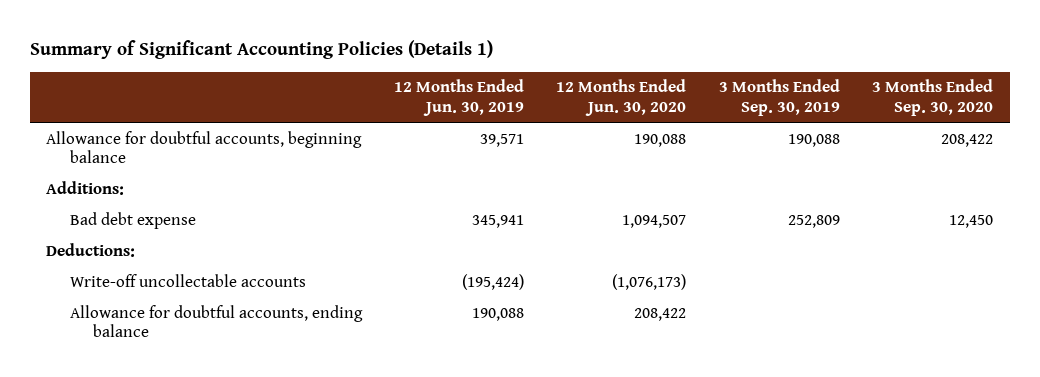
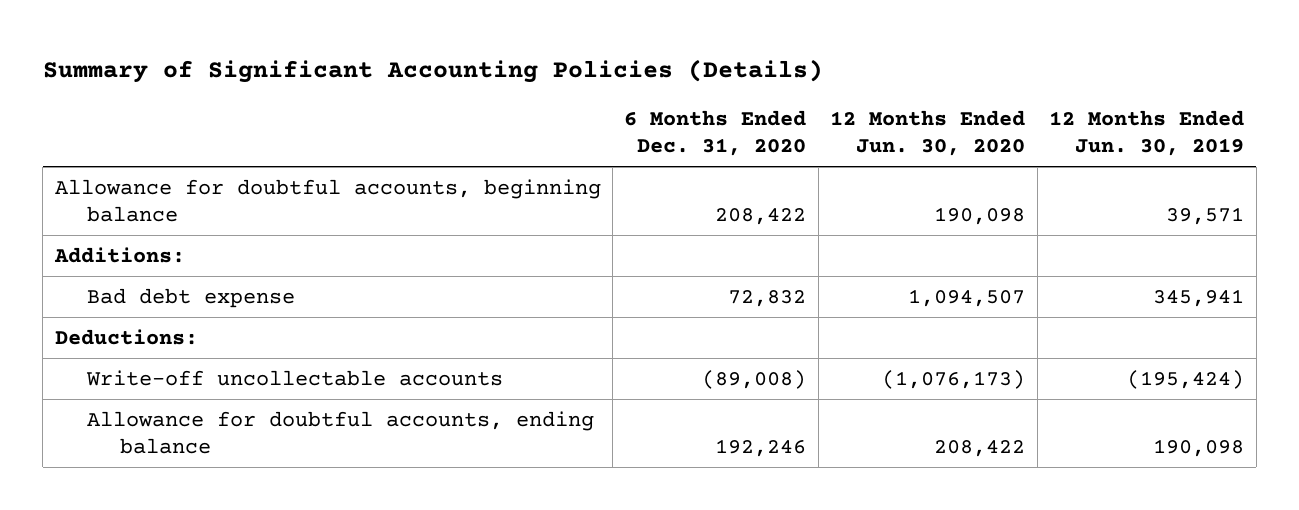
[30,40,494,60] Summary of Significant Accounting Policies (Details 1) -> [42,58,823,83] Summary of Significant Accounting Policies (Details)
[718,79,840,116] 3 Months Ended Sep. 30, 2019 -> none
[872,79,994,116] 3 Months Ended Sep. 30, 2020 -> none
none -> [624,110,807,157] 6 Months Ended Dec. 31, 2020
[634,133,687,147] 190,088 -> [934,206,1026,225] 190,098
[471,307,524,321] 190,088 -> [1153,438,1245,457] 190,098

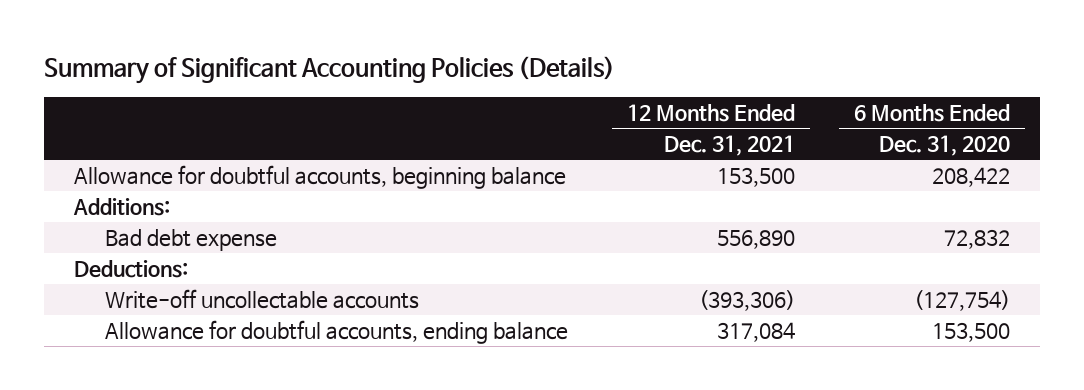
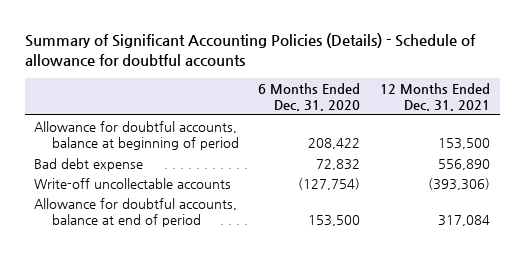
[44,56,616,85] Summary of Significant Accounting Policies (Details) -> [24,32,476,67] Summary of Significant Accounting Policies (Details) - Schedule of allowance for doubtful accounts
[72,198,170,217] Additions: -> none
[73,165,566,190] Allowance for doubtful accounts, beginning balance -> [34,120,239,150] Allowance for doubtful accounts, balance at beginning of period
[73,260,188,279] Deductions: -> none
[105,320,569,345] Allowance for doubtful accounts, ending balance -> [34,197,238,227] Allowance for doubtful accounts, balance at end of period

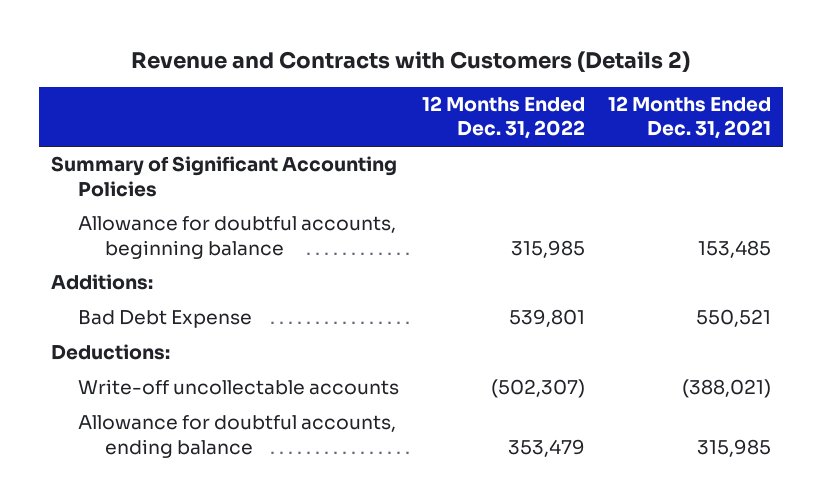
[24,32,476,67] Summary of Significant Accounting Policies (Details) - Schedule of allowance for doubtful accounts -> [130,51,690,73] Revenue and Contracts with Customers (Details 2)
[258,82,361,112] 6 Months Ended Dec. 31, 2020 -> none
none -> [421,96,585,140] 12 Months Ended Dec. 31, 2022
none -> [50,156,397,197] Summary of Significant Accounting Policies
[34,120,239,150] Allowance for doubtful accounts, balance at beginning of period -> [77,216,396,259] Allowance for doubtful accounts, beginning balance
[437,137,490,149] 153,500 -> [697,239,771,258] 153,485
none -> [50,274,153,291] Additions:
[34,157,144,171] Bad debt expense -> [77,310,252,329] Bad Debt Expense
[437,158,490,170] 556,890 -> [695,309,771,328] 550,521
none -> [50,344,170,361] Deductions:
[427,177,490,190] (393,306) -> [681,379,771,399] (388,021)
[34,197,238,227] Allowance for doubtful accounts, balance at end of period -> [77,415,396,458] Allowance for doubtful accounts, ending balance
[437,214,490,226] 317,084 -> [696,438,771,457] 315,985

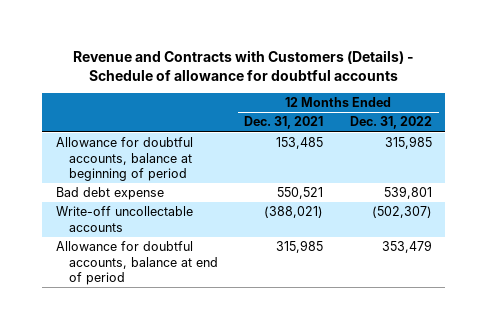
[130,51,690,73] Revenue and Contracts with Customers (Details 2) -> [72,49,414,81] Revenue and Contracts with Customers (Details) - Schedule of allowance for doubtful accounts
[50,156,397,197] Summary of Significant Accounting Policies -> none
[50,274,153,291] Additions: -> none
[50,344,170,361] Deductions: -> none
[77,216,396,259] Allowance for doubtful accounts, beginning balance -> [55,137,193,182] Allowance for doubtful accounts, balance at beginning of period
[77,310,252,329] Bad Debt Expense -> [55,187,164,201] Bad debt expense
[77,415,396,458] Allowance for doubtful accounts, ending balance -> [55,241,218,286] Allowance for doubtful accounts, balance at end of period

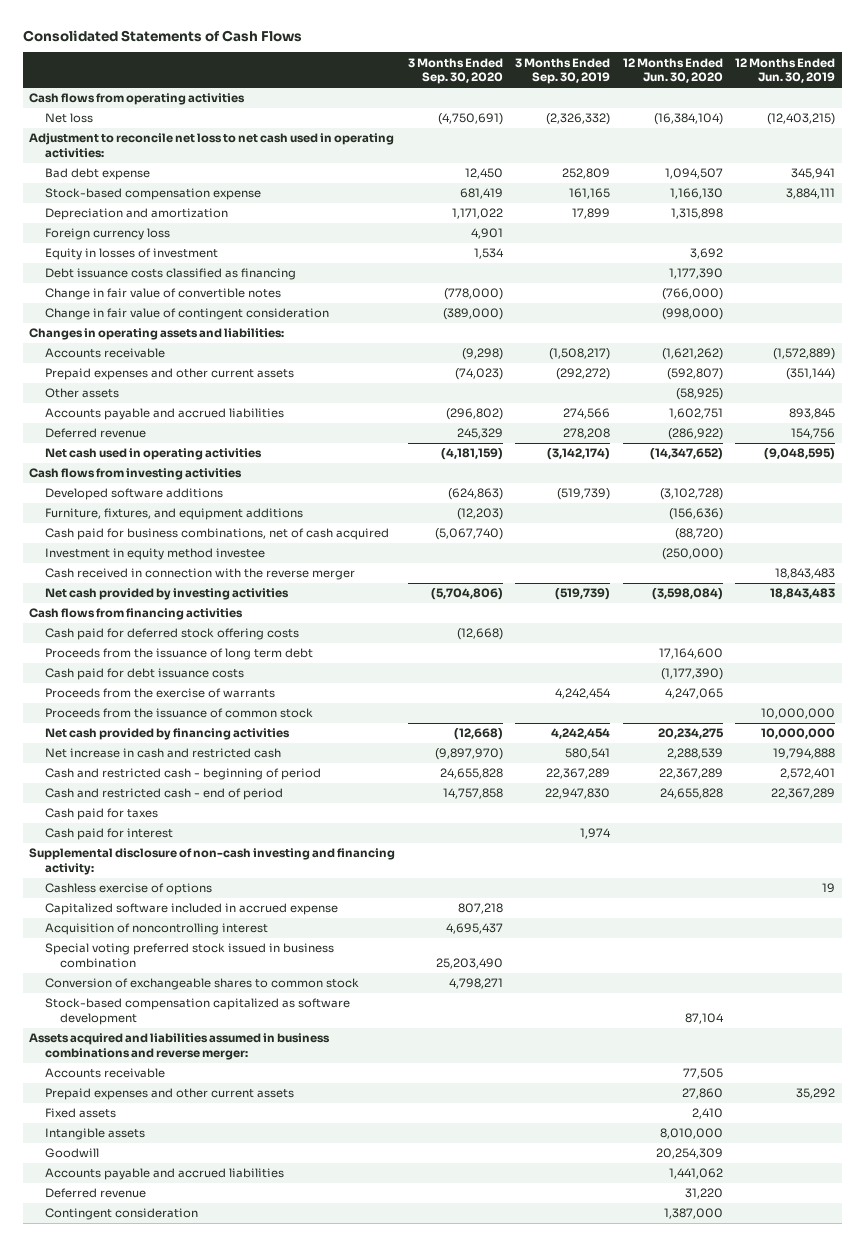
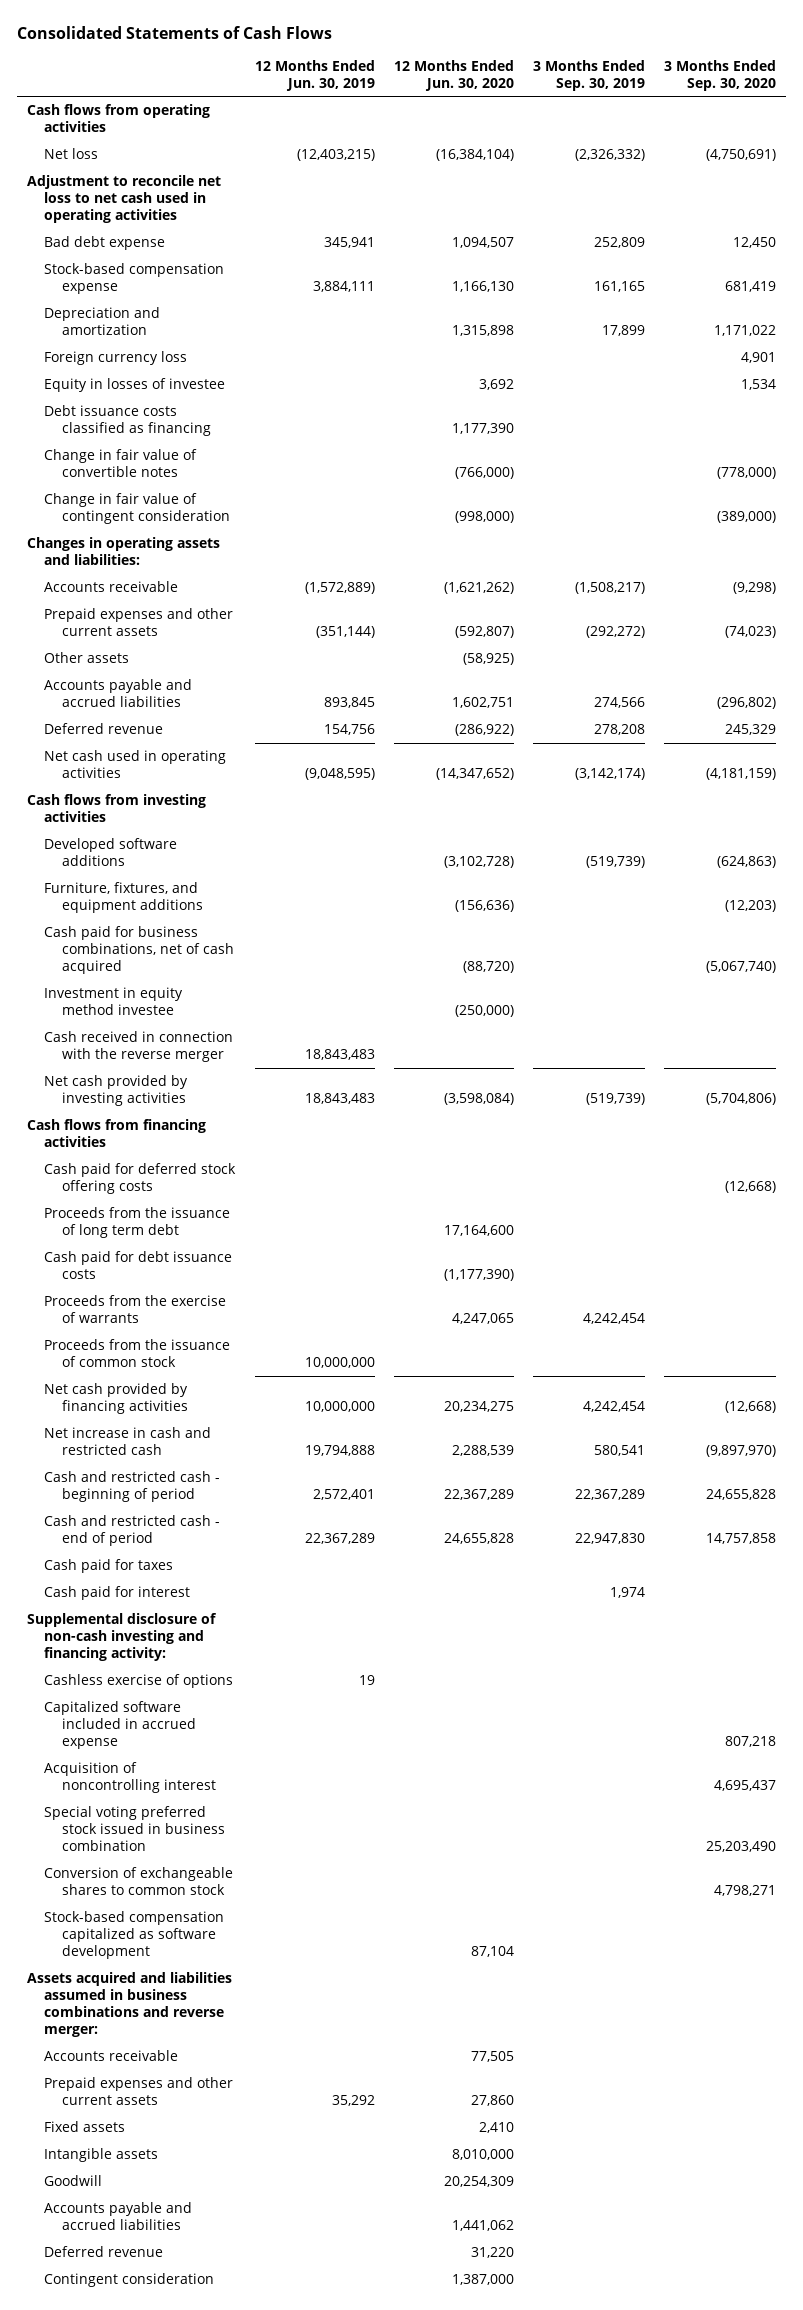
[29,133,395,158] Adjustment to reconcile net loss to net cash used in operating activities: -> [26,175,221,224] Adjustment to reconcile net loss to net cash used in operating activities
[44,248,218,261] Equity in losses of investment -> [44,378,226,393] Equity in losses of investee

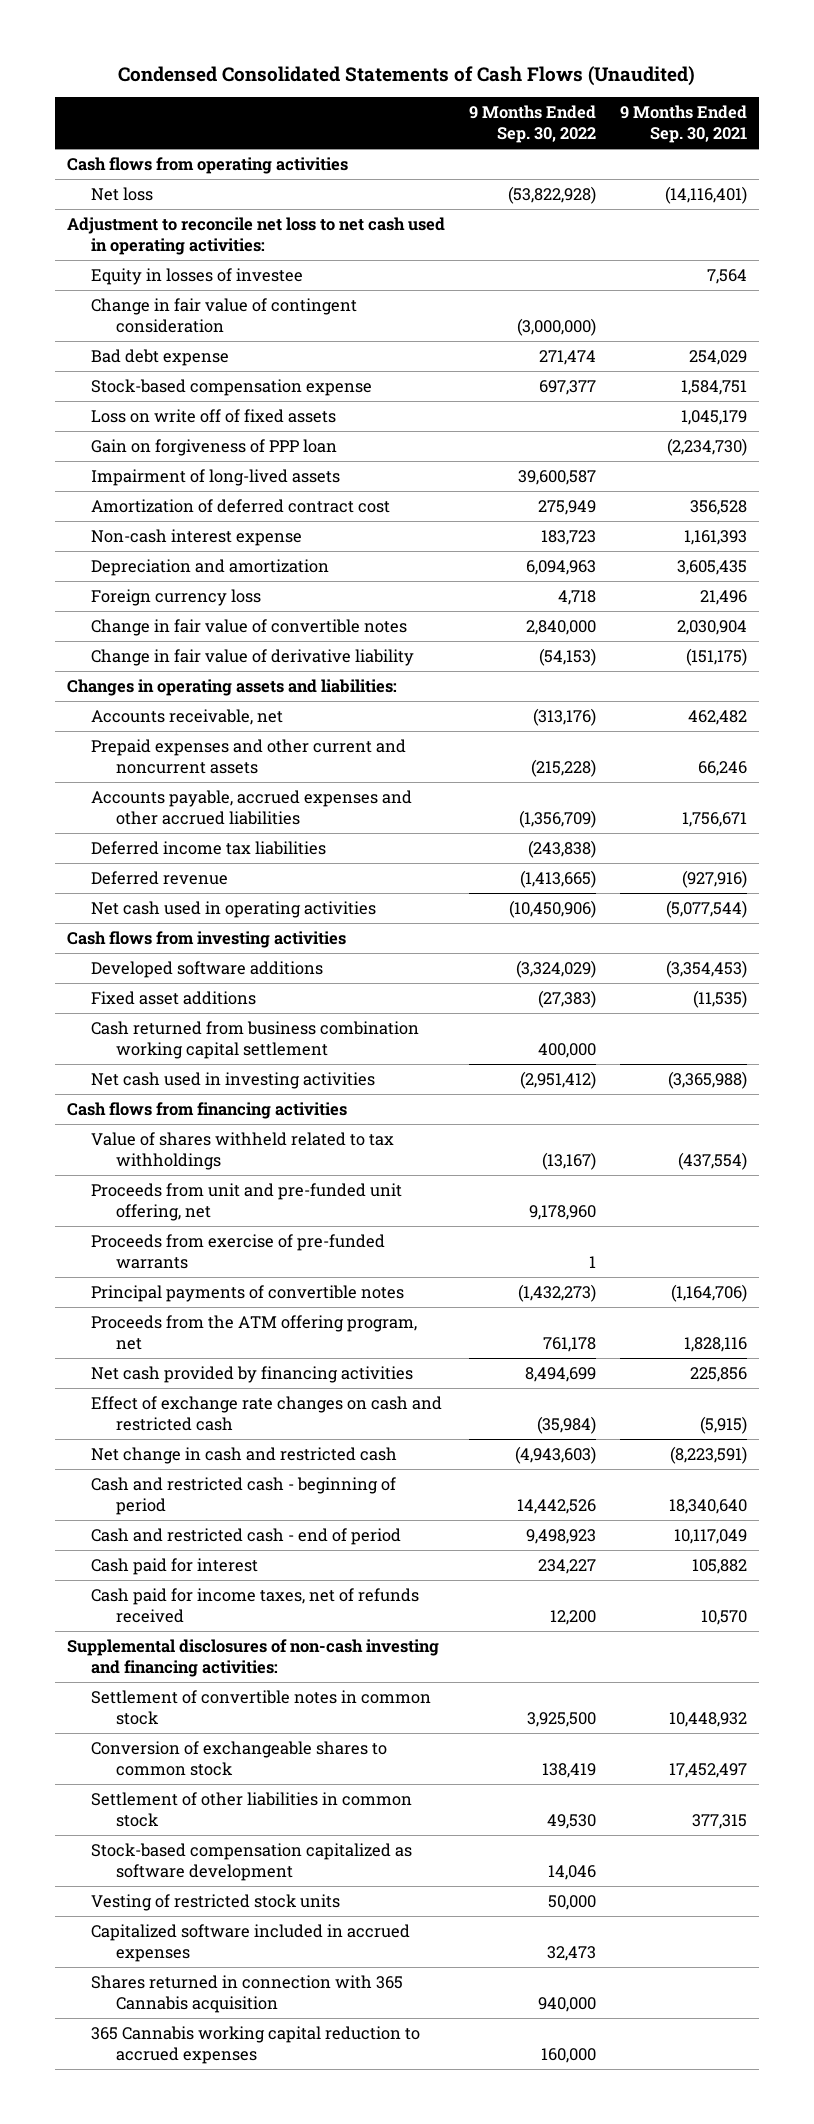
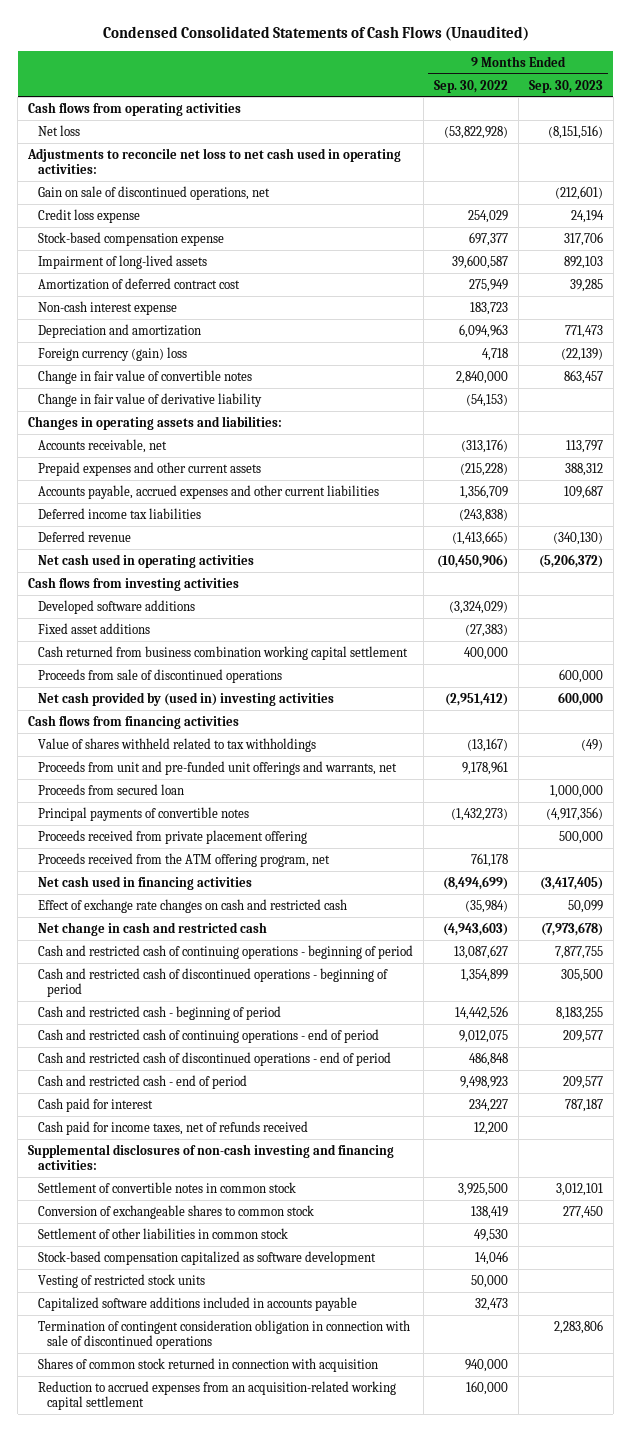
[619,105,747,144] 9 Months Ended Sep. 30, 2021 -> none
none -> [528,79,603,93] Sep. 30, 2023
[91,268,304,286] Equity in losses of investee -> none
[91,298,358,334] Change in fair value of contingent consideration -> none
[67,217,446,256] Adjustment to reconcile net loss to net cash used in operating activities: -> [27,147,402,175] Adjustments to reconcile net loss to net cash used in operating activities:
none -> [37,185,270,200] Gain on sale of discontinued operations, net
[91,349,230,367] Bad debt expense -> [37,208,140,223] Credit loss expense
[539,350,597,366] 271,474 -> [467,209,508,223] 254,029
[91,409,337,424] Loss on write off of fixed assets -> none
[91,439,338,457] Gain on forgiveness of PPP loan -> none
[91,589,262,607] Foreign currency loss -> [37,346,187,361] Foreign currency (gain) loss
[91,739,407,775] Prepaid expenses and other current and noncurrent assets -> [37,461,261,476] Prepaid expenses and other current assets
[91,790,413,826] Accounts payable, accrued expenses and other accrued liabilities -> [37,484,379,499] Accounts payable, accrued expenses and other current liabilities
[519,810,597,829] (1,356,709) -> [459,484,508,499] 1,356,709
none -> [37,668,282,683] Proceeds from sale of discontinued operations
[91,1072,376,1090] Net cash used in investing activities -> [37,691,334,706] Net cash provided by (used in) investing activities
[91,1234,386,1270] Proceeds from exercise of pre-funded warrants -> none
[91,1183,403,1222] Proceeds from unit and pre-funded unit offering, net -> [37,760,397,775] Proceeds from unit and pre-funded unit offerings and warrants, net
[529,1205,597,1221] 9,178,960 -> [461,760,508,775] 9,178,961
none -> [37,783,184,795] Proceeds from secured loan
none -> [37,829,307,844] Proceeds received from private placement offering
[91,1315,418,1351] Proceeds from the ATM offering program, net -> [37,852,330,867] Proceeds received from the ATM offering program, net
[91,1366,414,1384] Net cash provided by financing activities -> [37,875,252,890] Net cash used in financing activities
[525,1367,597,1383] 8,494,699 -> [442,875,508,890] (8,494,699)
none -> [37,944,413,959] Cash and restricted cash of continuing operations - beginning of period
none -> [37,967,388,998] Cash and restricted cash of discontinued operations - beginning of period
none -> [37,1028,379,1043] Cash and restricted cash of continuing operations - end of period
none -> [37,1051,391,1066] Cash and restricted cash of discontinued operations - end of period
[91,1924,411,1963] Capitalized software included in accrued expenses -> [37,1296,357,1311] Capitalized software additions included in accounts payable
none -> [37,1319,410,1350] Termination of contingent consideration obligation in connection with sale of discontinued operations
[91,1975,404,2014] Shares returned in connection with 365 Cannabis acquisition -> [37,1357,378,1372] Shares of common stock returned in connection with acquisition
[91,2026,421,2065] 365 Cannabis working capital reduction to accrued expenses -> [37,1380,396,1411] Reduction to accrued expenses from an acquisition-related working capital settlement

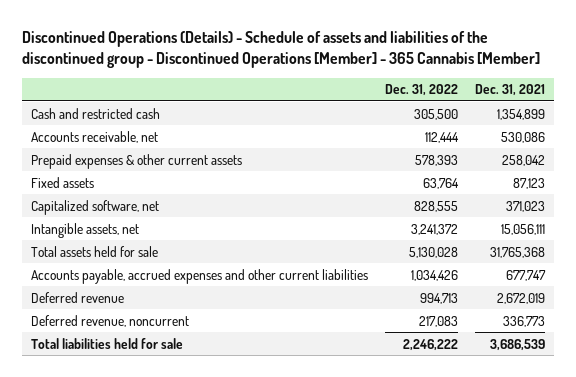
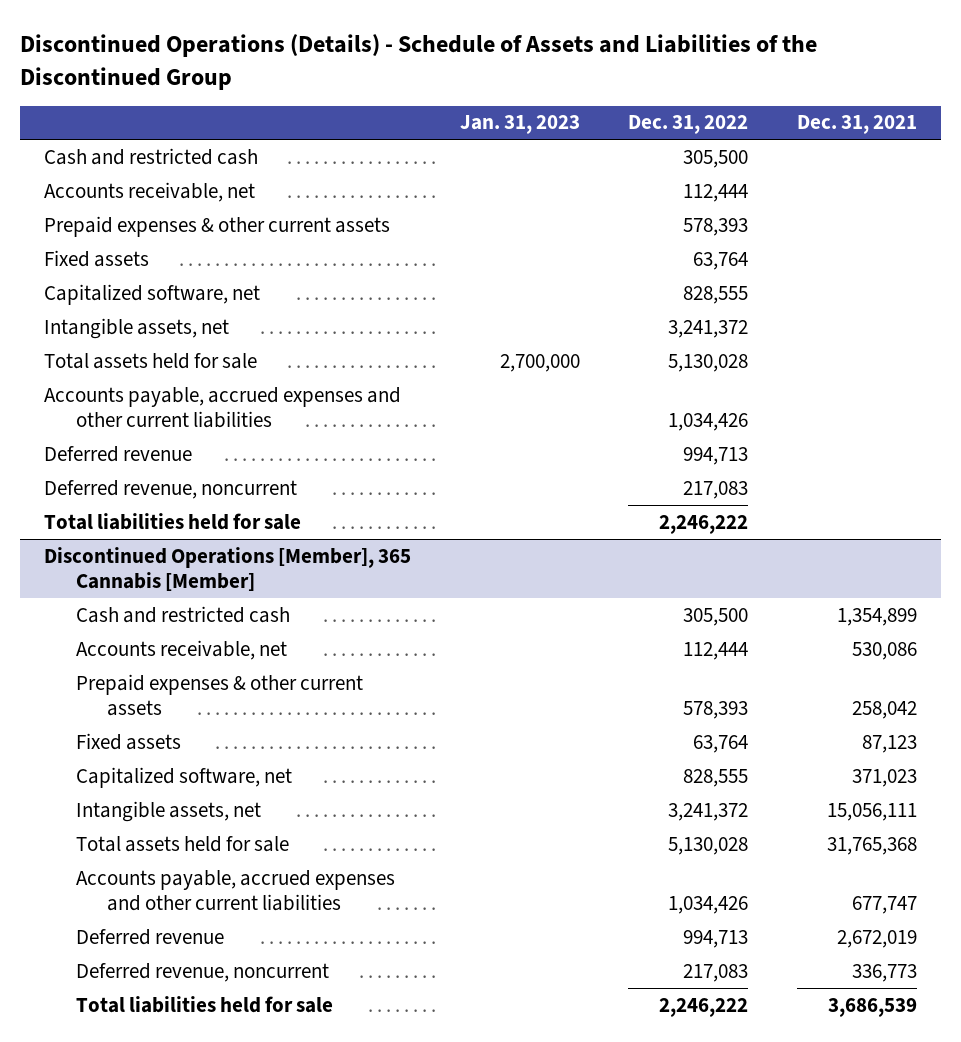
[21,30,540,69] Discontinued Operations (Details) - Schedule of assets and liabilities of the discontinued group - Discontinued Operations [Member] - 365 Cannabis [Member] -> [20,34,818,90] Discontinued Operations (Details) - Schedule of Assets and Liabilities of the Discontinued Group
none -> [459,115,580,135] Jan. 31, 2023
none -> [44,147,259,165] Cash and restricted cash
none -> [44,181,256,202] Accounts receivable, net
none -> [44,215,391,237] Prepaid expenses & other current assets
none -> [44,249,150,267] Fixed assets
none -> [44,283,261,305] Capitalized software, net
none -> [44,317,230,339] Intangible assets, net
none -> [44,352,258,369] Total assets held for sale
none -> [44,386,402,429] Accounts payable, accrued expenses and other current liabilities
none -> [44,445,193,462] Deferred revenue
none -> [44,479,298,499] Deferred revenue, noncurrent
none -> [44,512,302,530] Total liabilities held for sale
none -> [44,546,412,592] Discontinued Operations [Member], 365 Cannabis [Member]

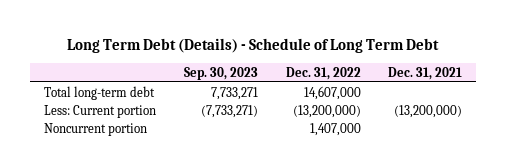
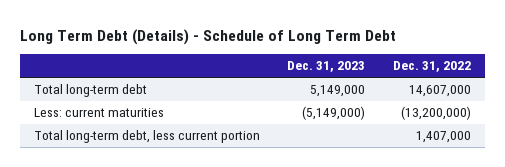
[183,67,258,81] Sep. 30, 2023 -> none
[388,67,463,81] Dec. 31, 2021 -> none
none -> [287,61,366,73] Dec. 31, 2023
[44,104,157,118] Less: Current portion -> [33,108,164,118] Less: current maturities
[44,122,148,136] Noncurrent portion -> [33,130,260,144] Total long-term debt, less current portion

